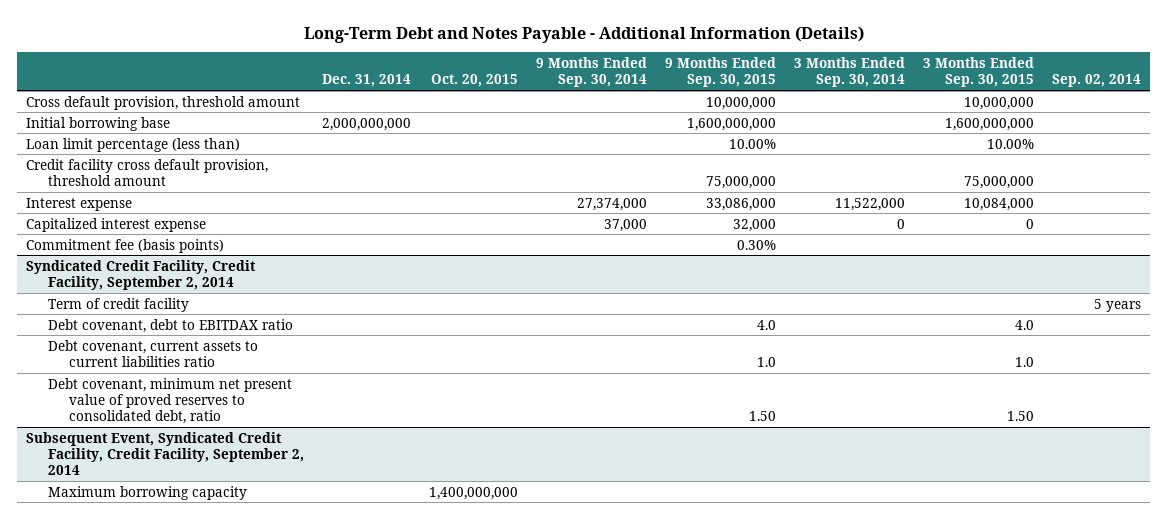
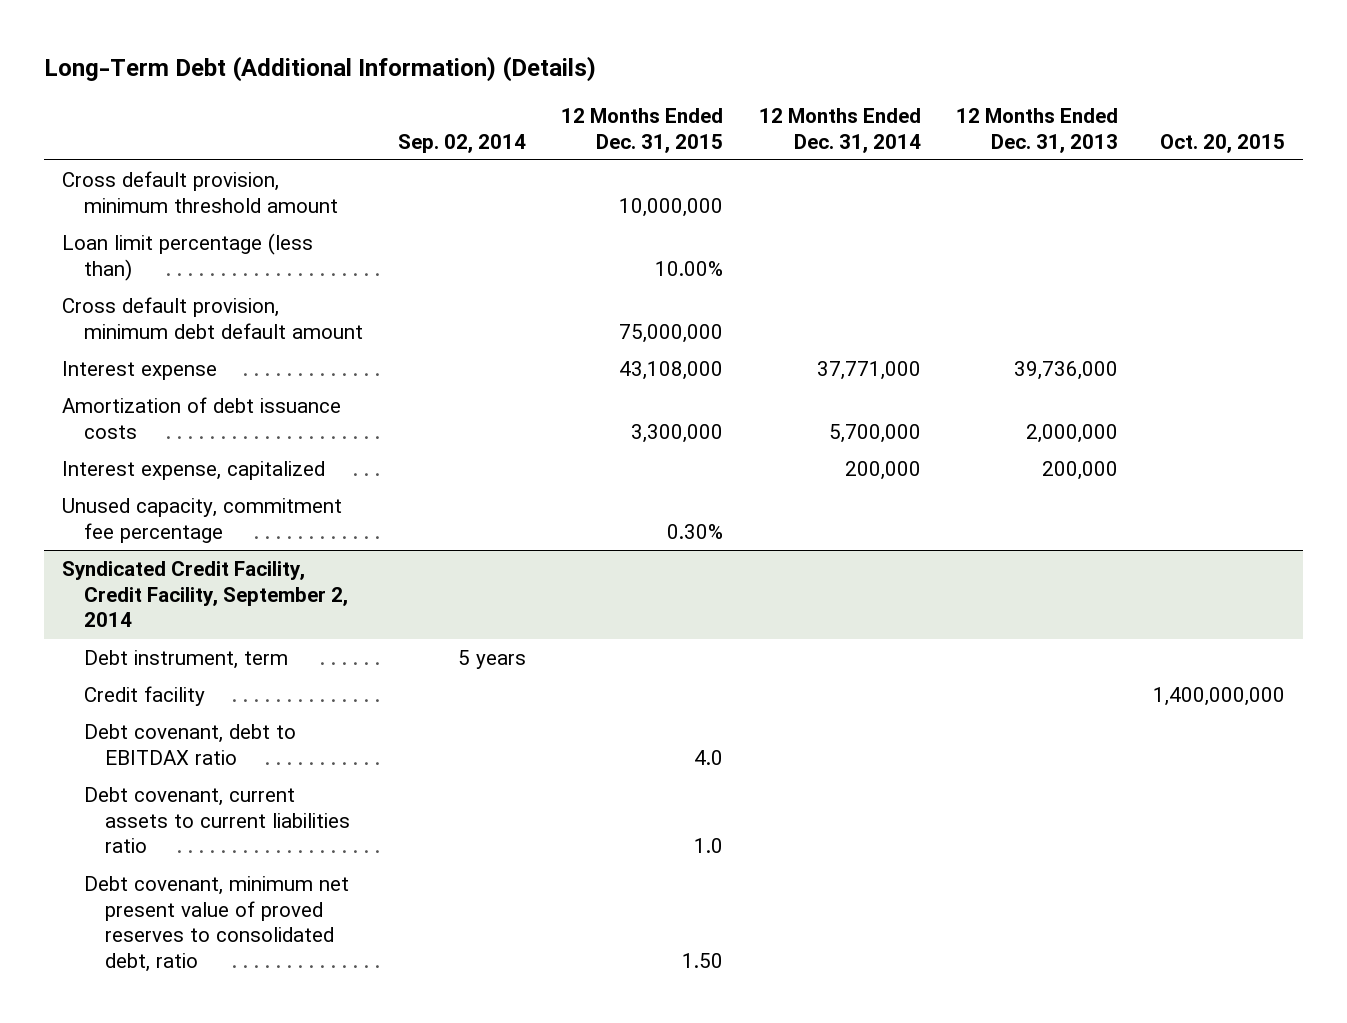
[303,25,864,43] Long-Term Debt and Notes Payable - Additional Information (Details) -> [43,56,596,83] Long-Term Debt (Additional Information) (Details)
[321,74,411,88] Dec. 31, 2014 -> none
[535,57,647,88] 9 Months Ended Sep. 30, 2014 -> none
[664,57,776,88] 9 Months Ended Sep. 30, 2015 -> none
[793,57,905,88] 3 Months Ended Sep. 30, 2014 -> none
[922,57,1034,88] 3 Months Ended Sep. 30, 2015 -> none
none -> [561,107,724,153] 12 Months Ended Dec. 31, 2015
none -> [758,107,921,153] 12 Months Ended Dec. 31, 2014
none -> [956,107,1119,153] 12 Months Ended Dec. 31, 2013
[26,116,171,131] Initial borrowing base -> none
[26,95,301,110] Cross default provision, threshold amount -> [61,171,338,213] Cross default provision, minimum threshold amount
[26,158,269,186] Credit facility cross default provision, threshold amount -> [61,297,363,339] Cross default provision, minimum debt default amount
none -> [61,397,341,439] Amortization of debt issuance costs
[26,217,207,232] Capitalized interest expense -> [61,461,325,481] Interest expense, capitalized
[26,238,225,253] Commitment fee (basis points) -> [61,498,342,543] Unused capacity, commitment fee percentage
[47,297,189,312] Term of credit facility -> [83,650,288,670] Debt instrument, term
none -> [83,686,205,707] Credit facility
[26,431,304,475] Subsequent Event, Syndicated Credit Facility, Credit Facility, September 2, 2014 -> none
[47,485,247,500] Maximum borrowing capacity -> none

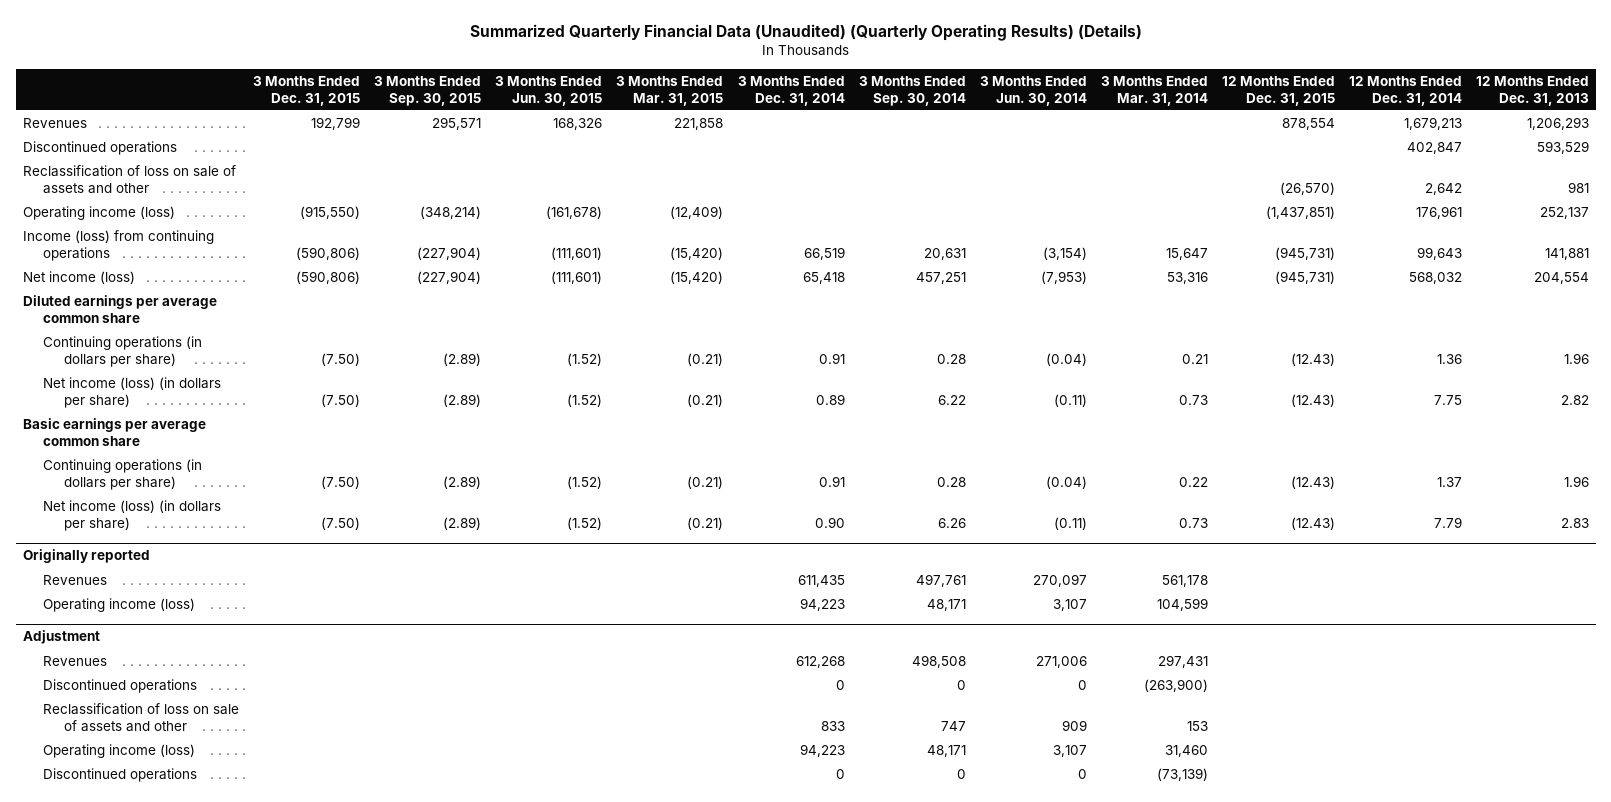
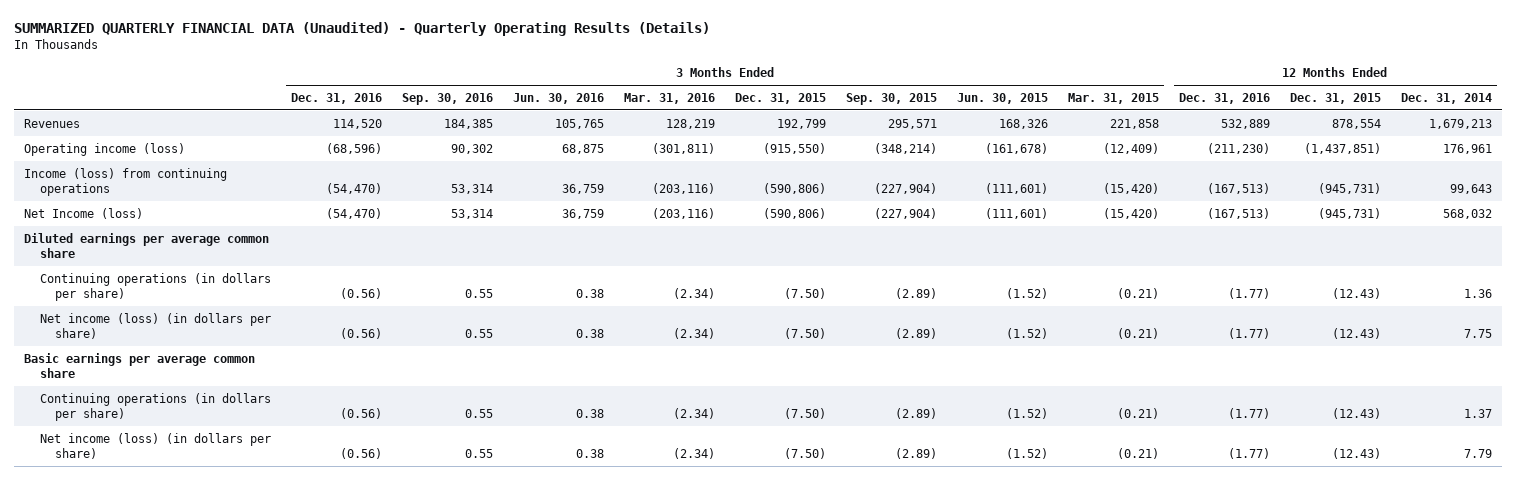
[469,23,1142,41] Summarized Quarterly Financial Data (Unaudited) (Quarterly Operating Results) (Details) -> [14,21,711,36] SUMMARIZED QUARTERLY FINANCIAL DATA (Unaudited) - Quarterly Operating Results (Details)
[737,75,845,106] 3 Months Ended Dec. 31, 2014 -> none
[858,75,966,106] 3 Months Ended Sep. 30, 2014 -> none
[979,75,1087,106] 3 Months Ended Jun. 30, 2014 -> none
[1100,75,1208,106] 3 Months Ended Mar. 31, 2014 -> none
[1475,75,1589,106] 12 Months Ended Dec. 31, 2013 -> none
none -> [290,92,382,104] Dec. 31, 2016
none -> [401,92,493,105] Sep. 30, 2016
none -> [512,92,604,104] Jun. 30, 2016
none -> [623,92,715,104] Mar. 31, 2016
none -> [1178,92,1270,104] Dec. 31, 2016
[22,141,177,156] Discontinued operations -> none
[22,165,236,194] Reclassification of loss on sale of assets and other -> none
[22,271,135,285] Net income (loss) -> [24,207,144,219] Net Income (loss)
[22,549,150,564] Originally reported -> none
[43,575,108,586] Revenues -> none
[43,598,196,613] Operating income (loss) -> none
[22,630,100,645] Adjustment -> none
[43,656,108,667] Revenues -> none
[43,679,198,694] Discontinued operations -> none
[43,703,240,732] Reclassification of loss on sale of assets and other -> none
[43,744,196,759] Operating income (loss) -> none
[43,768,198,783] Discontinued operations -> none

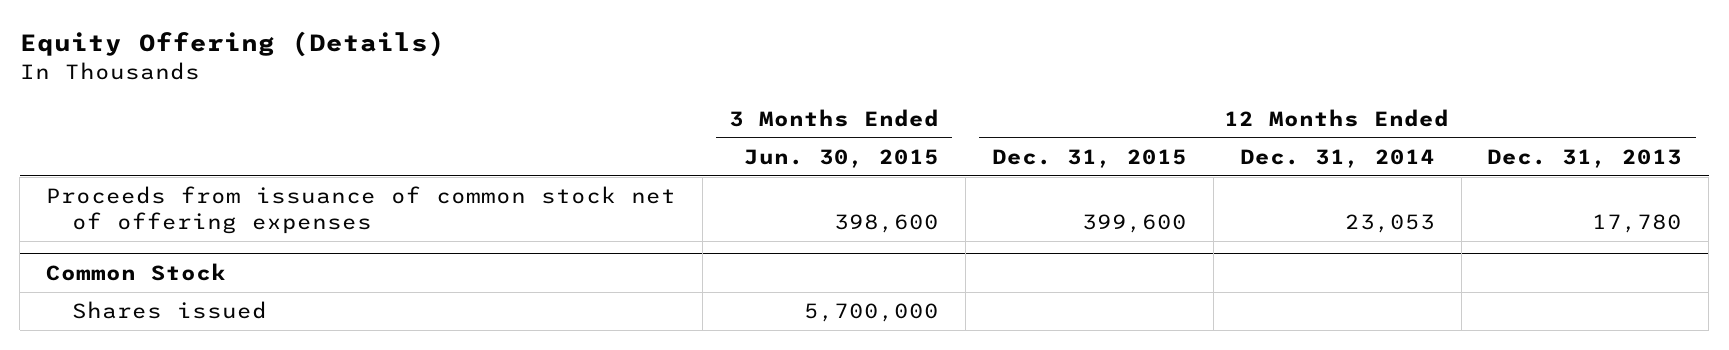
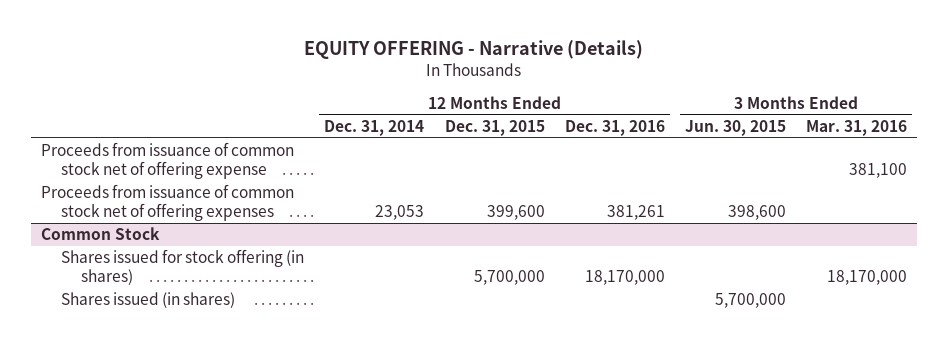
[19,31,445,58] Equity Offering (Details) -> [304,40,644,60] EQUITY OFFERING - Narrative (Details)
[1487,148,1683,168] Dec. 31, 2013 -> none
none -> [564,119,665,136] Dec. 31, 2016
none -> [806,119,908,136] Mar. 31, 2016
none -> [41,142,295,179] Proceeds from issuance of common stock net of offering expense
none -> [61,249,305,285] Shares issued for stock offering (in shares)
[72,301,268,320] Shares issued -> [61,292,236,309] Shares issued (in shares)

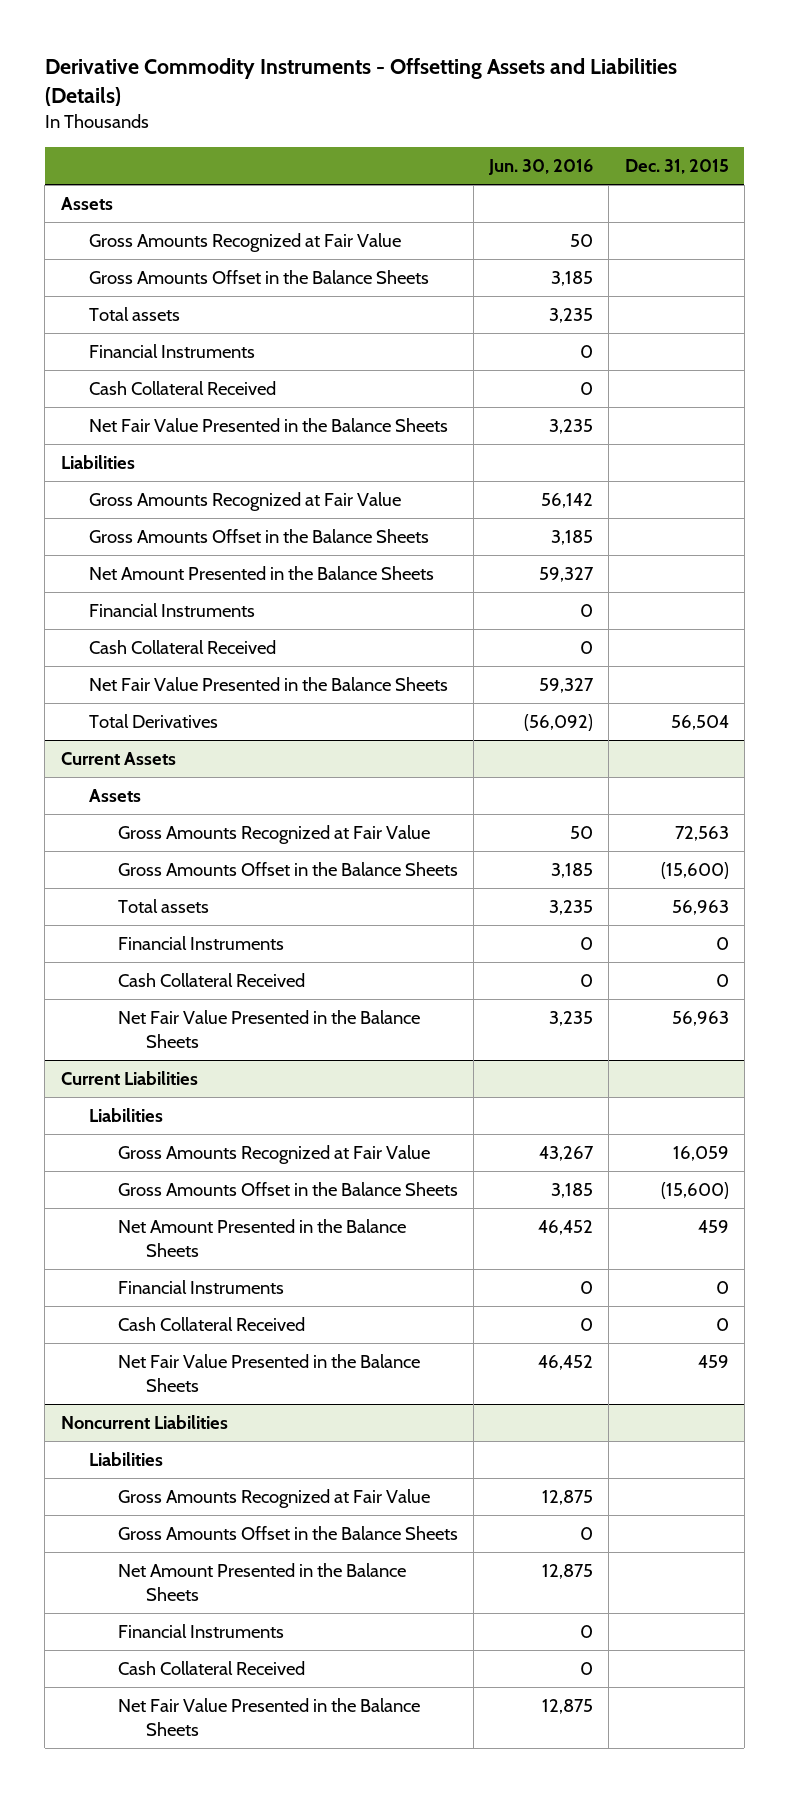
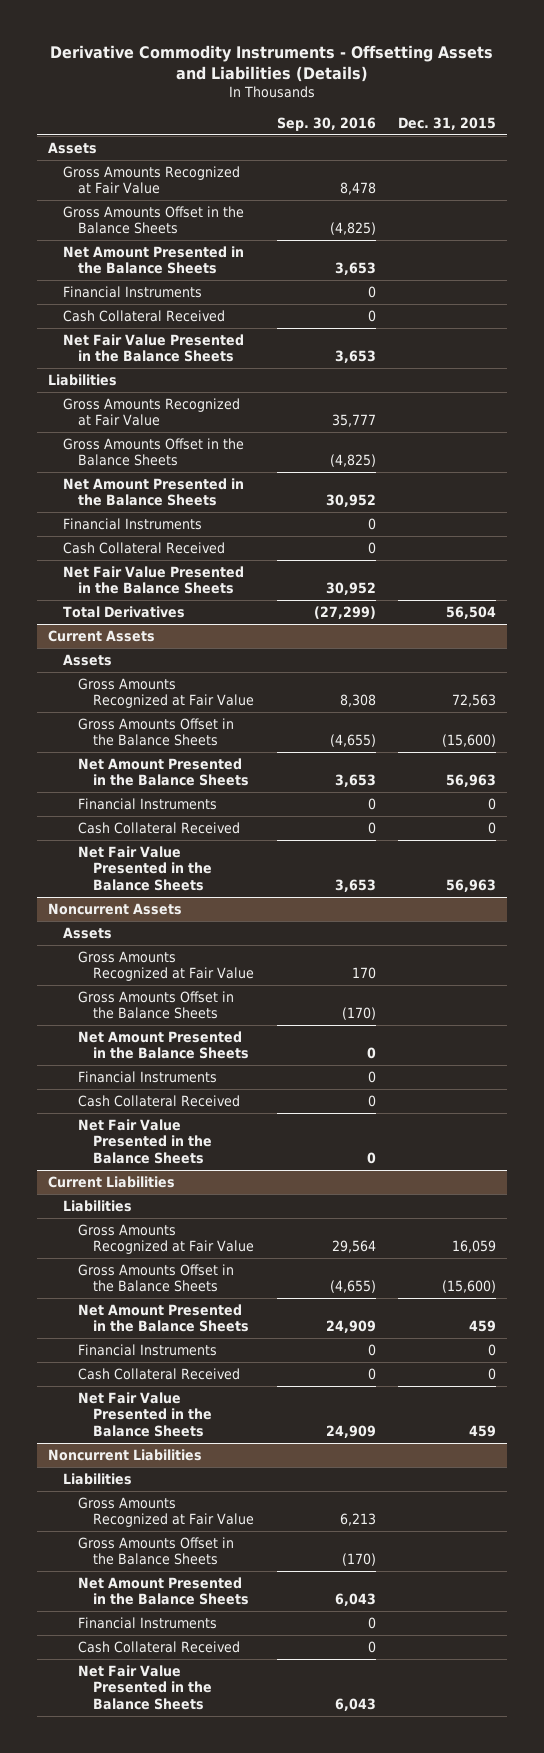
[488,159,594,176] Jun. 30, 2016 -> none
none -> [276,116,376,131] Sep. 30, 2016
[89,307,181,322] Total assets -> [63,245,245,275] Net Amount Presented in the Balance Sheets
[117,899,209,914] Total assets -> [78,757,250,787] Net Amount Presented in the Balance Sheets
none -> [48,902,183,915] Noncurrent Assets
none -> [63,926,113,939] Assets
none -> [78,950,255,982] Gross Amounts Recognized at Fair Value
none -> [78,990,235,1020] Gross Amounts Offset in the Balance Sheets
none -> [78,1030,250,1060] Net Amount Presented in the Balance Sheets
none -> [78,1070,218,1083] Financial Instruments
none -> [78,1094,241,1107] Cash Collateral Received
none -> [78,1118,213,1165] Net Fair Value Presented in the Balance Sheets

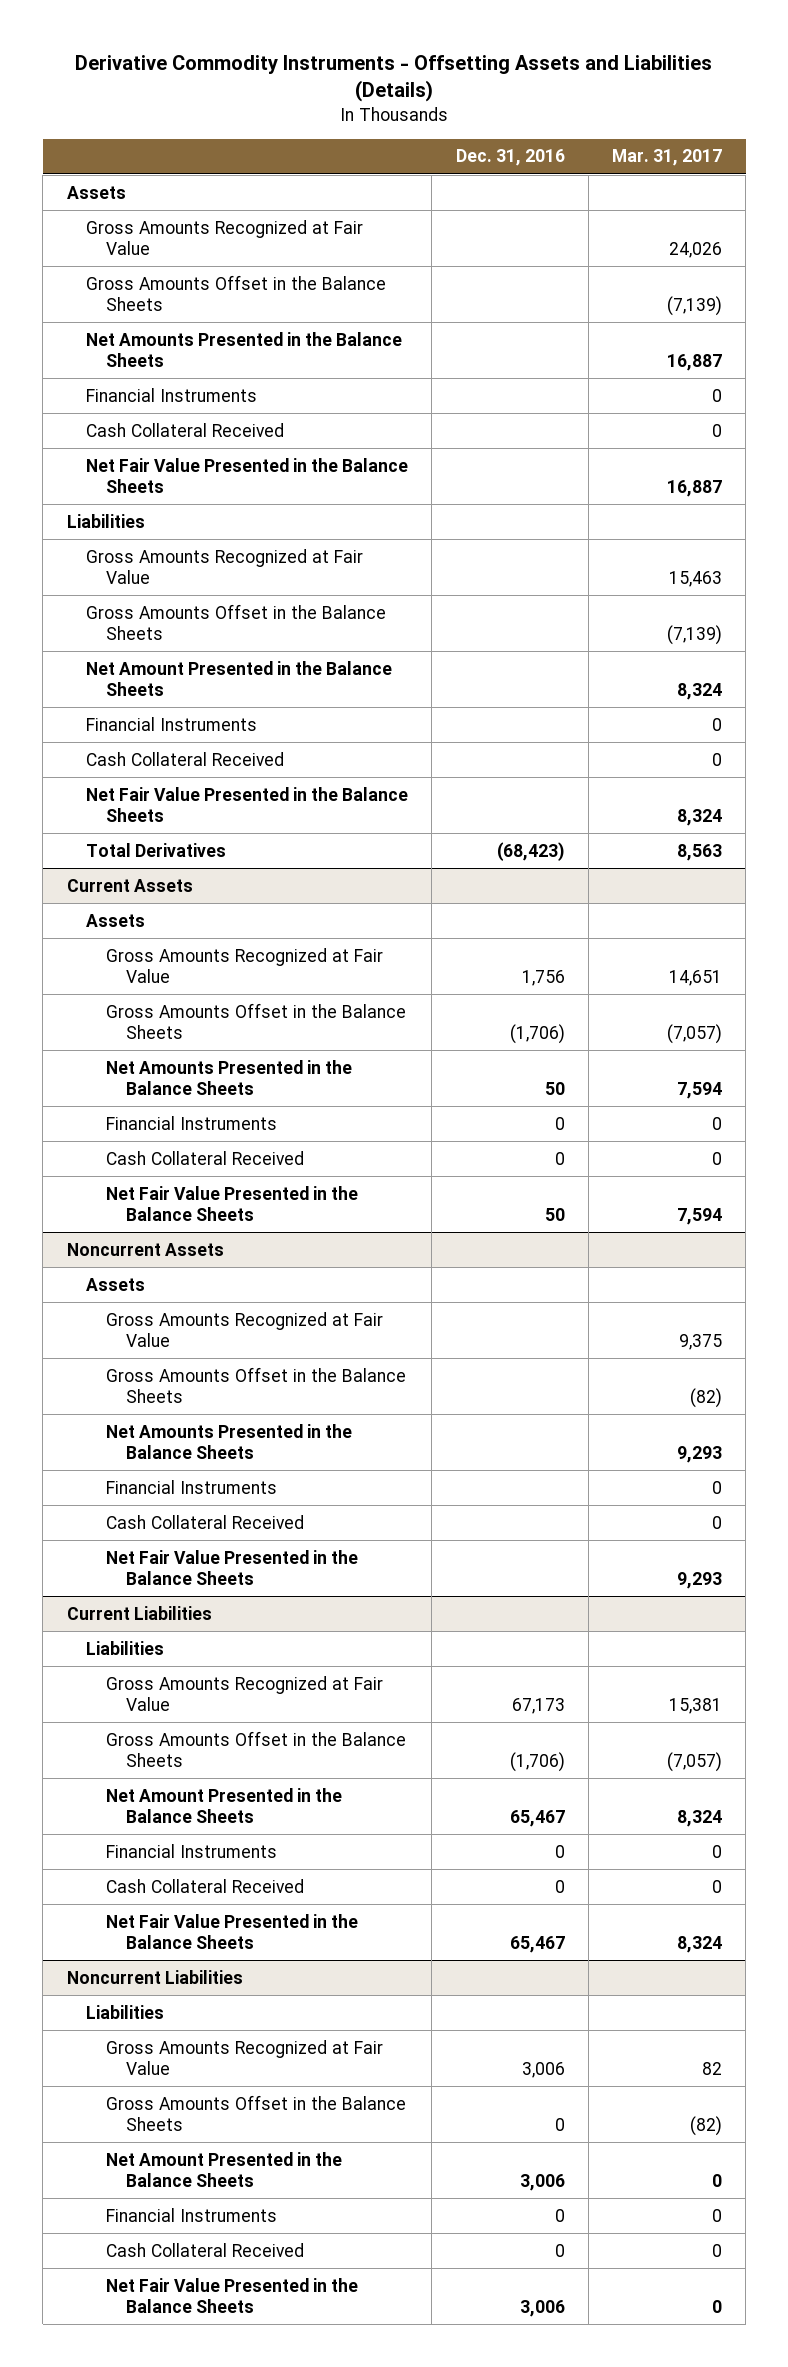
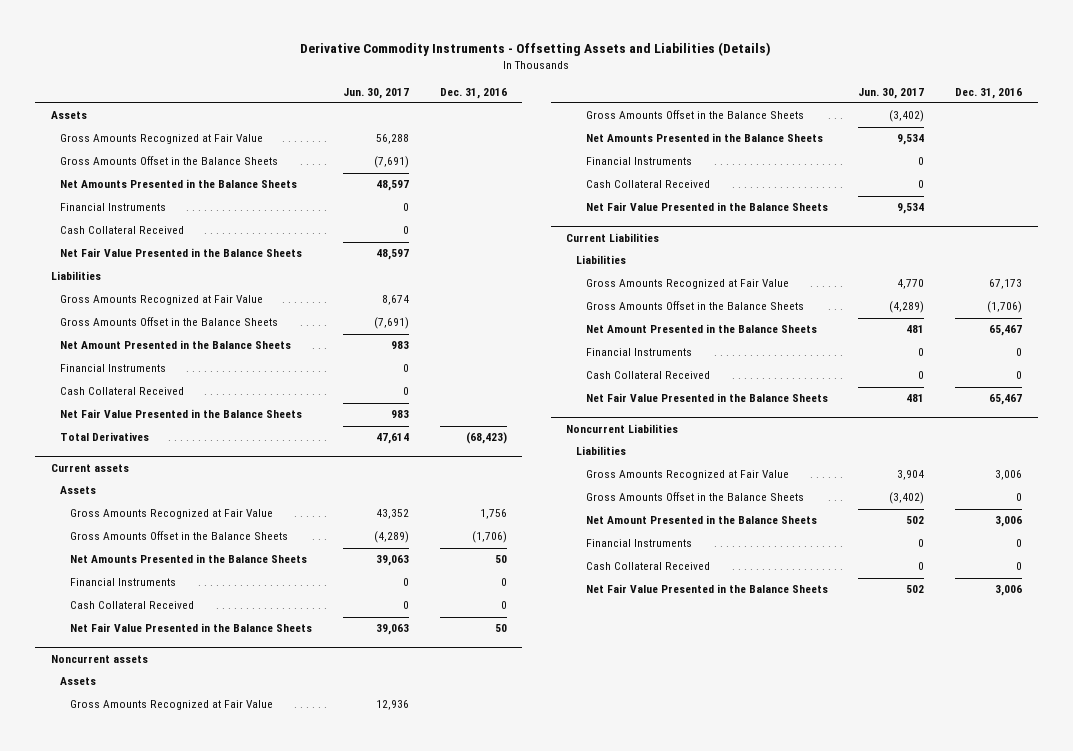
[611,149,722,167] Mar. 31, 2017 -> none
none -> [342,87,409,99] Jun. 30, 2017
[66,878,193,892] Current Assets -> [50,463,129,472] Current assets
[66,1242,224,1256] Noncurrent Assets -> [50,654,148,663] Noncurrent assets

